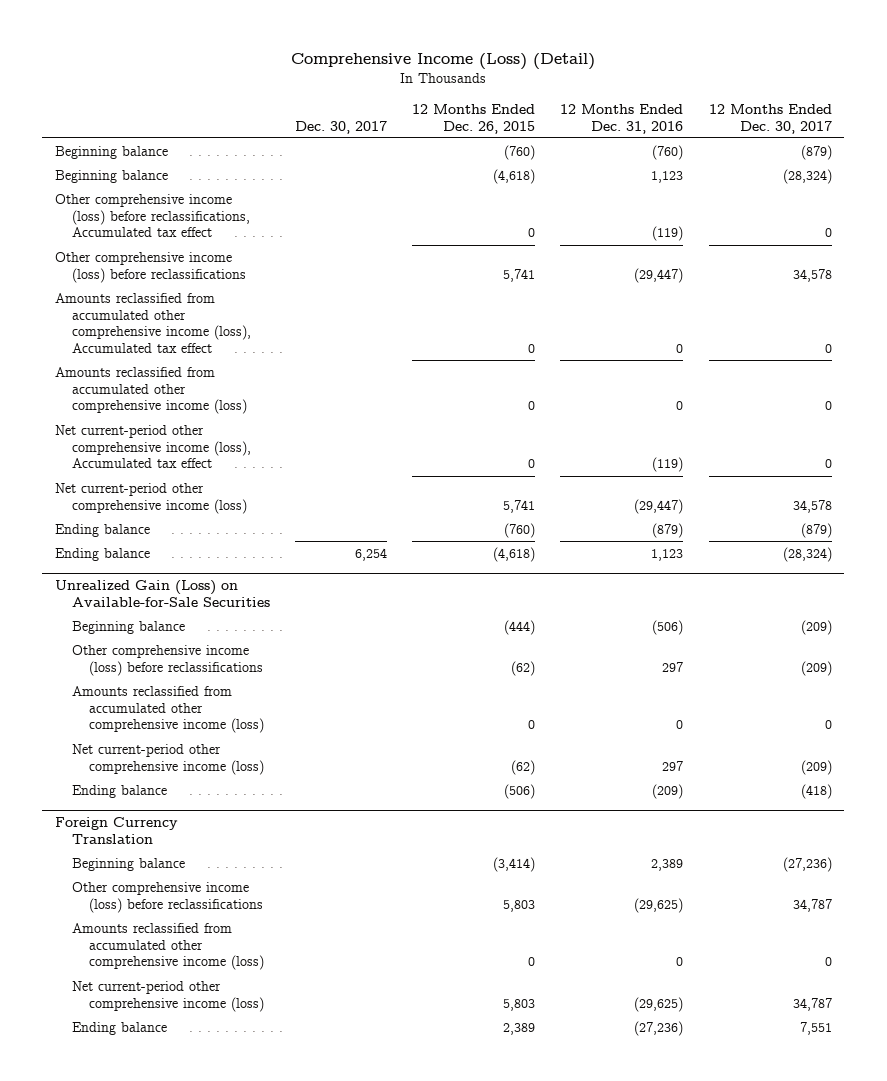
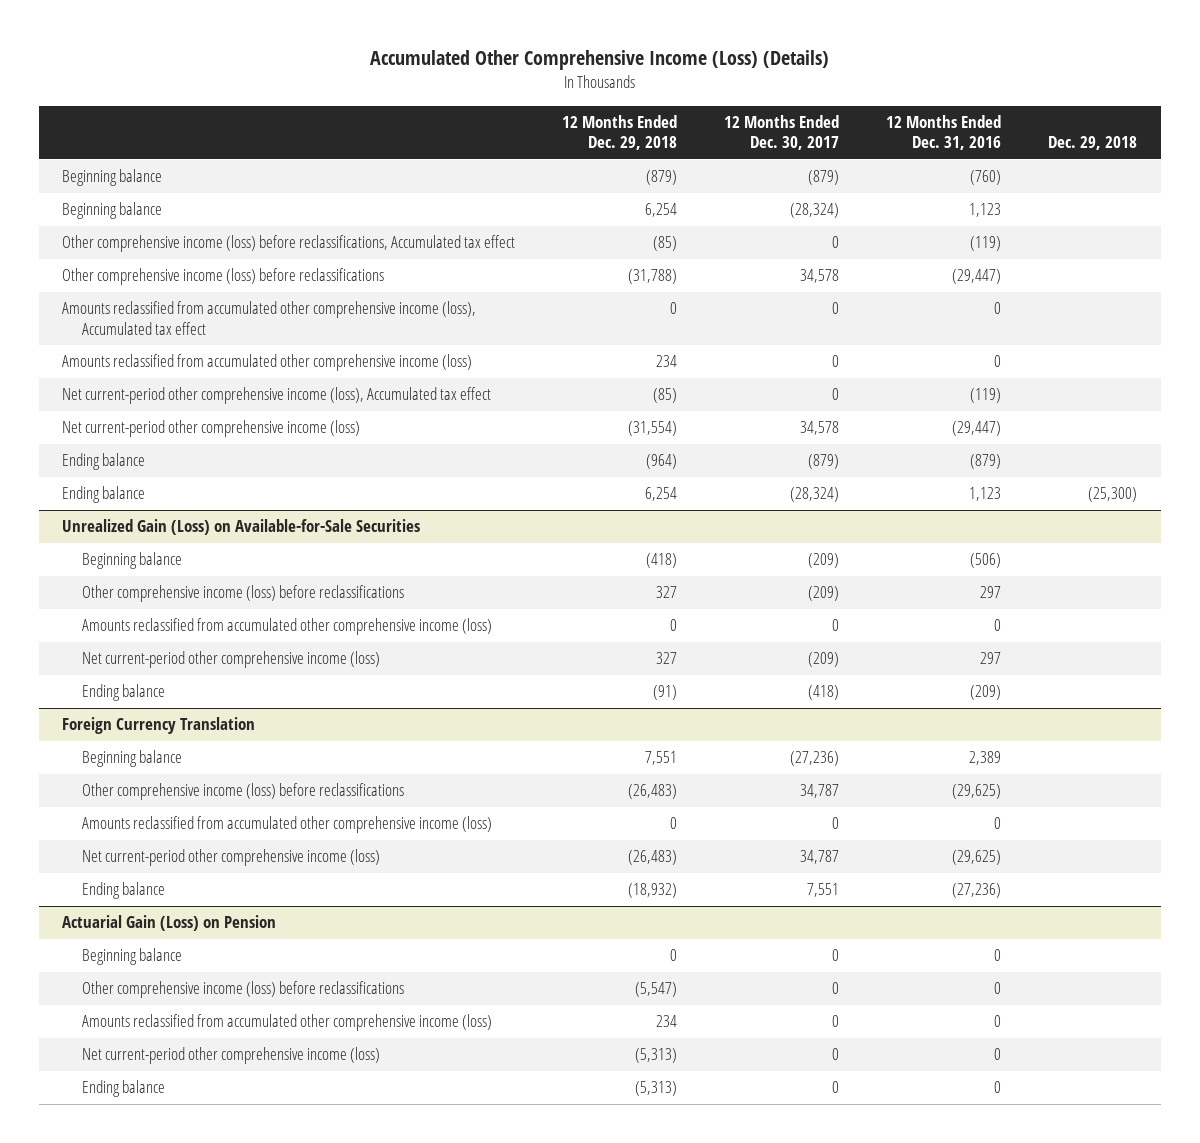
[291,53,596,71] Comprehensive Income (Loss) (Detail) -> [369,50,829,71] Accumulated Other Comprehensive Income (Loss) (Details)
[295,120,388,134] Dec. 30, 2017 -> none
[412,103,536,134] 12 Months Ended Dec. 26, 2015 -> none
none -> [562,115,678,151] 12 Months Ended Dec. 29, 2018
none -> [1048,136,1138,151] Dec. 29, 2018
none -> [62,915,277,932] Actuarial Gain (Loss) on Pension
none -> [81,948,182,966] Beginning balance
none -> [81,981,404,999] Other comprehensive income (loss) before reclassifications
none -> [81,1014,492,1032] Amounts reclassified from accumulated other comprehensive income (loss)
none -> [81,1047,380,1065] Net current-period other comprehensive income (loss)
none -> [81,1080,165,1098] Ending balance

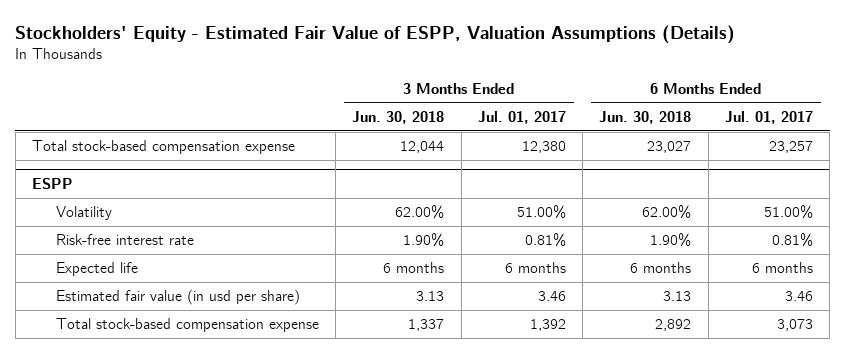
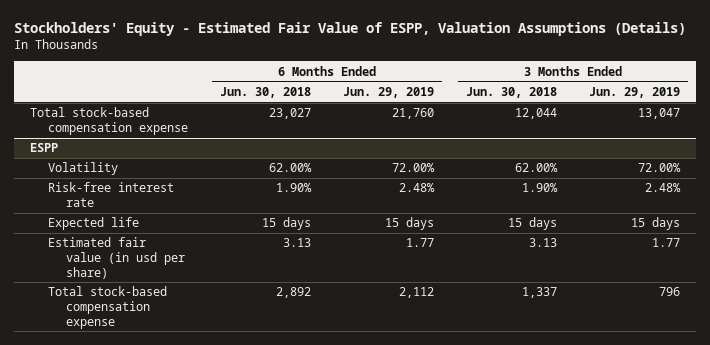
[477,111,566,125] Jul. 01, 2017 -> none
[724,111,813,125] Jul. 01, 2017 -> none
none -> [342,86,434,98] Jun. 29, 2019
none -> [588,86,680,98] Jun. 29, 2019
[383,262,445,274] 6 months -> [507,217,557,231] 15 days
[630,262,692,274] 6 months -> [261,217,311,231] 15 days

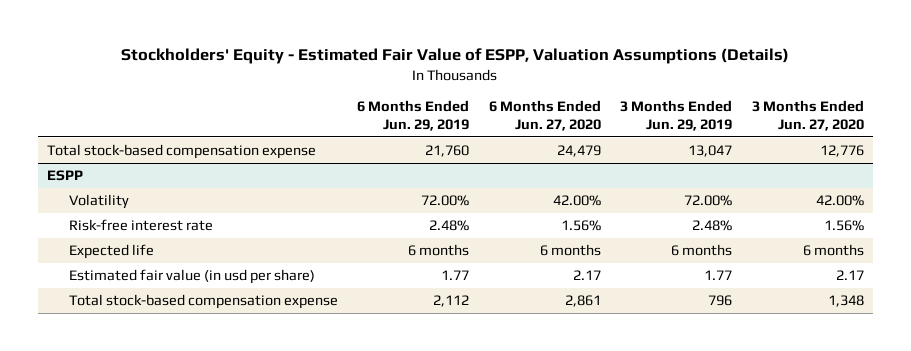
[219,86,311,98] Jun. 30, 2018 -> none
[465,86,557,98] Jun. 30, 2018 -> none
none -> [488,100,601,131] 6 Months Ended Jun. 27, 2020
none -> [751,100,864,131] 3 Months Ended Jun. 27, 2020
[384,217,434,231] 15 days -> [408,244,470,257] 6 months
[630,217,680,231] 15 days -> [671,244,733,257] 6 months

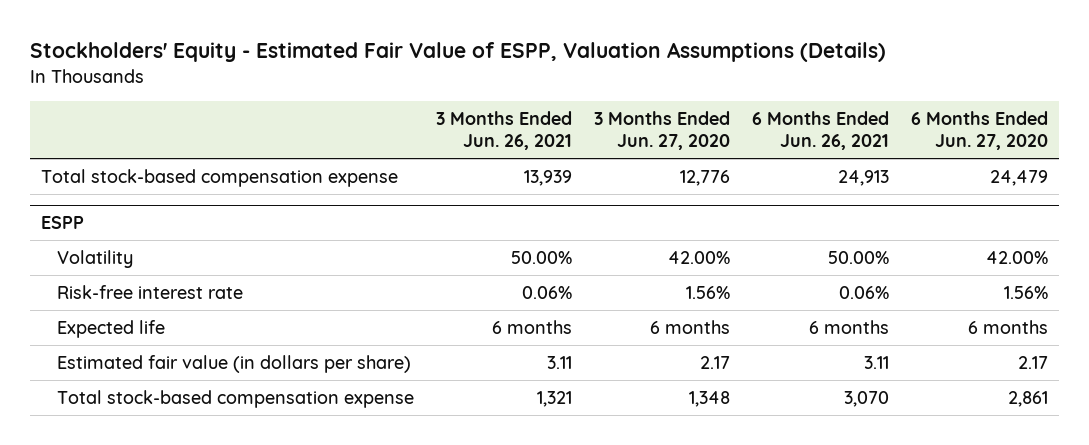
[357,100,470,131] 6 Months Ended Jun. 29, 2019 -> none
[620,100,733,131] 3 Months Ended Jun. 29, 2019 -> none
none -> [436,111,573,151] 3 Months Ended Jun. 26, 2021
none -> [752,111,890,151] 6 Months Ended Jun. 26, 2021
[68,269,315,285] Estimated fair value (in usd per share) -> [57,354,412,373] Estimated fair value (in dollars per share)

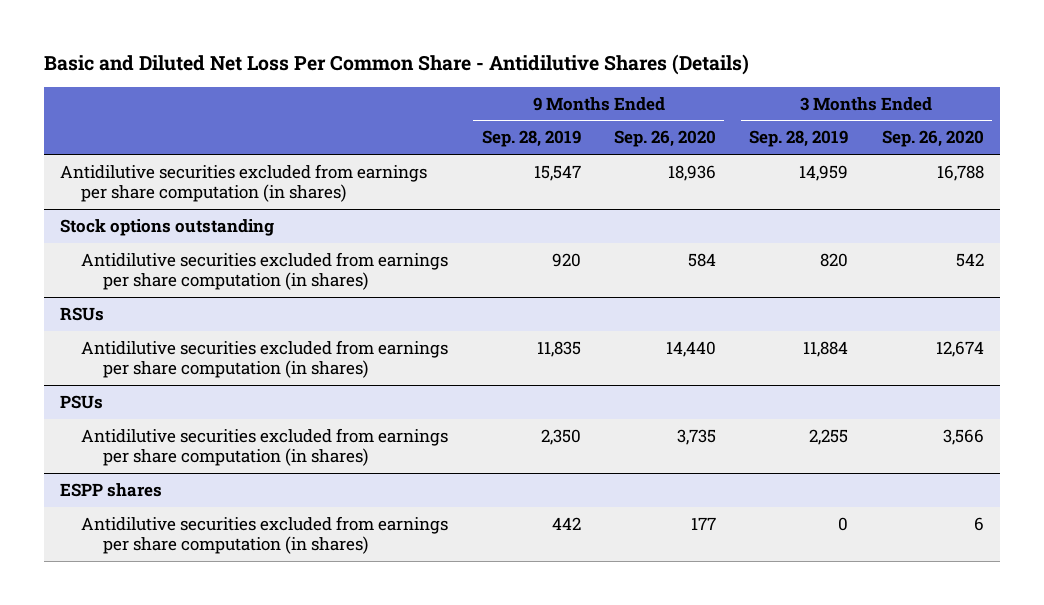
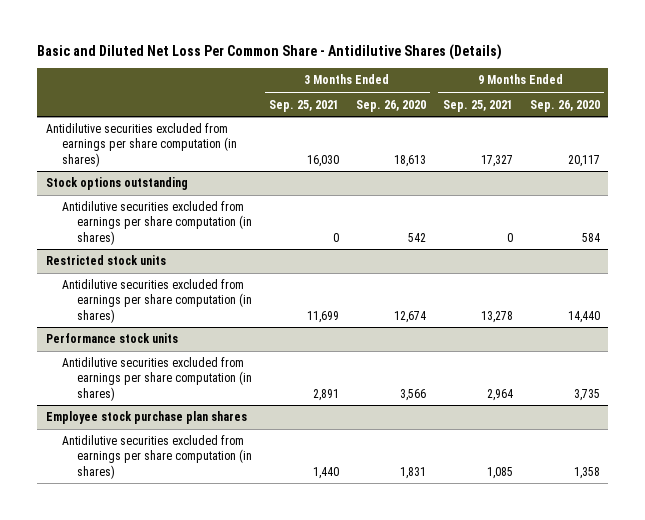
[481,130,581,148] Sep. 28, 2019 -> none
[749,130,849,148] Sep. 28, 2019 -> none
none -> [269,99,340,112] Sep. 25, 2021
none -> [442,99,513,112] Sep. 25, 2021
[668,164,717,181] 18,936 -> [567,154,600,167] 20,117
[936,164,984,181] 16,788 -> [393,154,426,167] 18,613
[60,306,105,321] RSUs -> [45,255,166,266] Restricted stock units
[60,394,104,409] PSUs -> [45,333,178,344] Performance stock units
[60,482,163,497] ESPP shares -> [45,411,247,425] Employee stock purchase plan shares
[691,516,717,530] 177 -> [573,466,600,479] 1,358
[973,516,984,531] 6 -> [399,466,426,479] 1,831

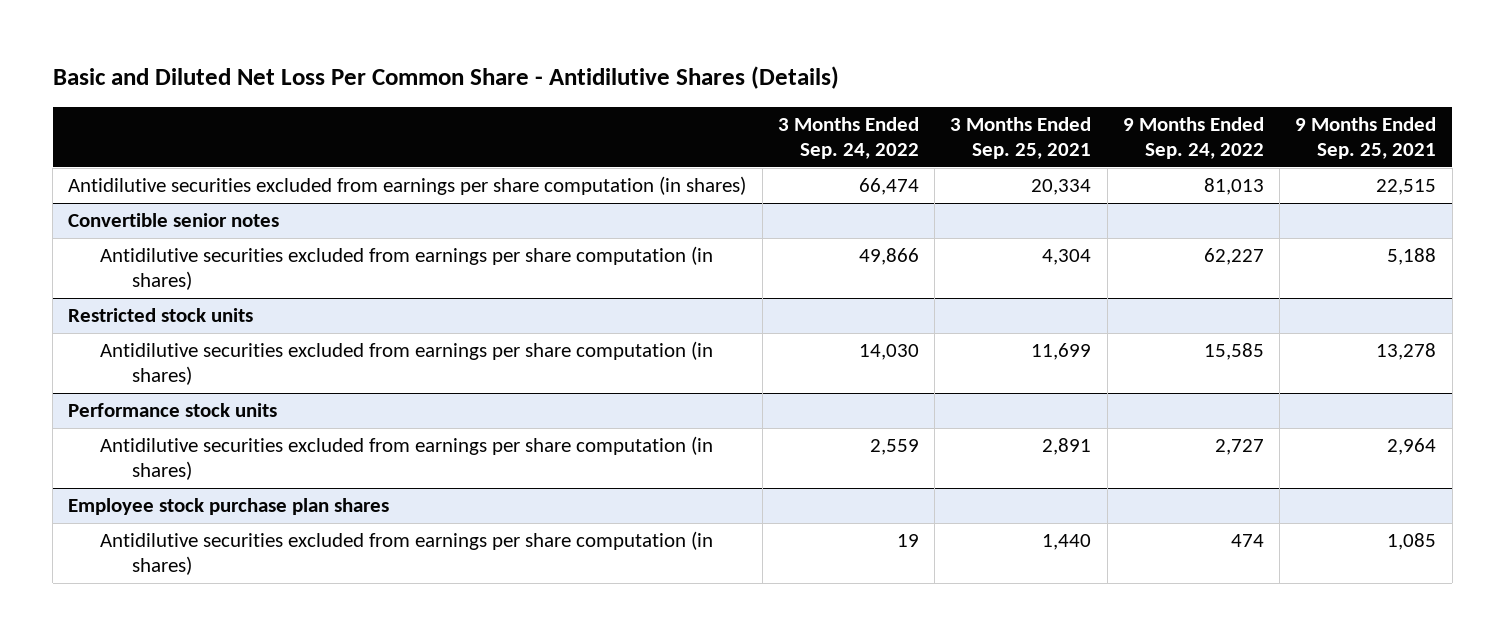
[355,99,426,112] Sep. 26, 2020 -> none
[529,99,600,112] Sep. 26, 2020 -> none
none -> [777,117,919,160] 3 Months Ended Sep. 24, 2022
none -> [1122,117,1264,160] 9 Months Ended Sep. 24, 2022
[45,177,188,191] Stock options outstanding -> none
[307,154,340,167] 16,030 -> [1031,179,1092,196] 20,334
[480,154,513,167] 17,327 -> [1376,179,1437,196] 22,515
none -> [68,213,280,228] Convertible senior notes
[333,232,340,242] 0 -> [1042,249,1092,266] 4,304
[506,232,513,242] 0 -> [1387,248,1437,266] 5,188

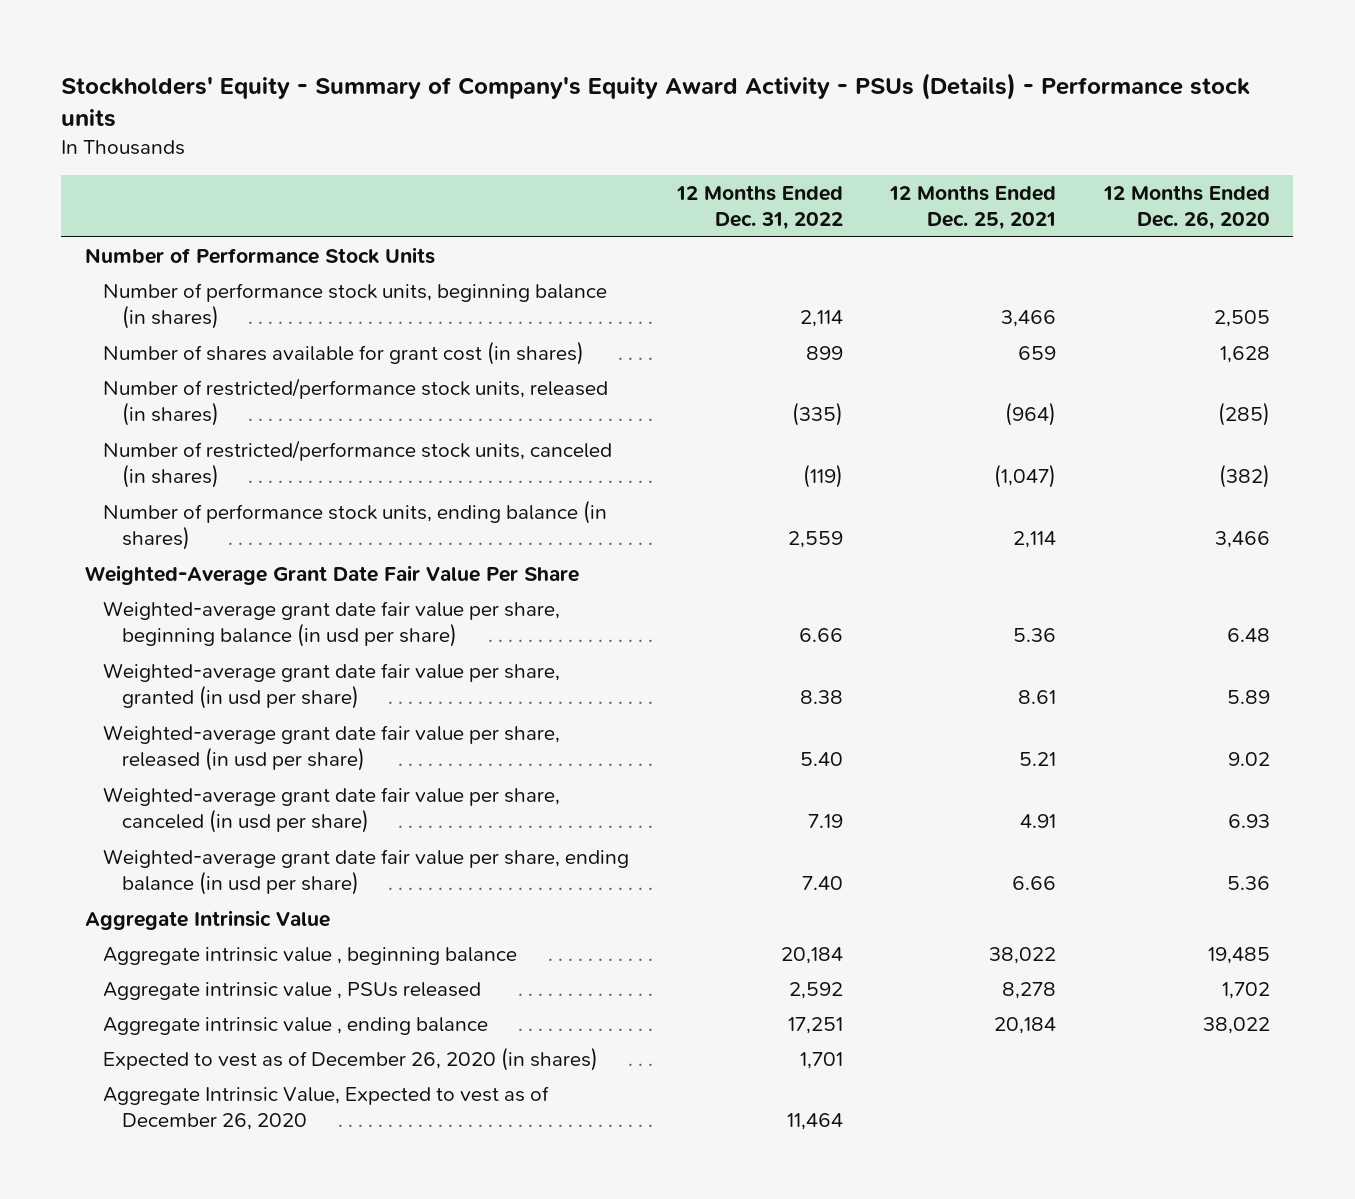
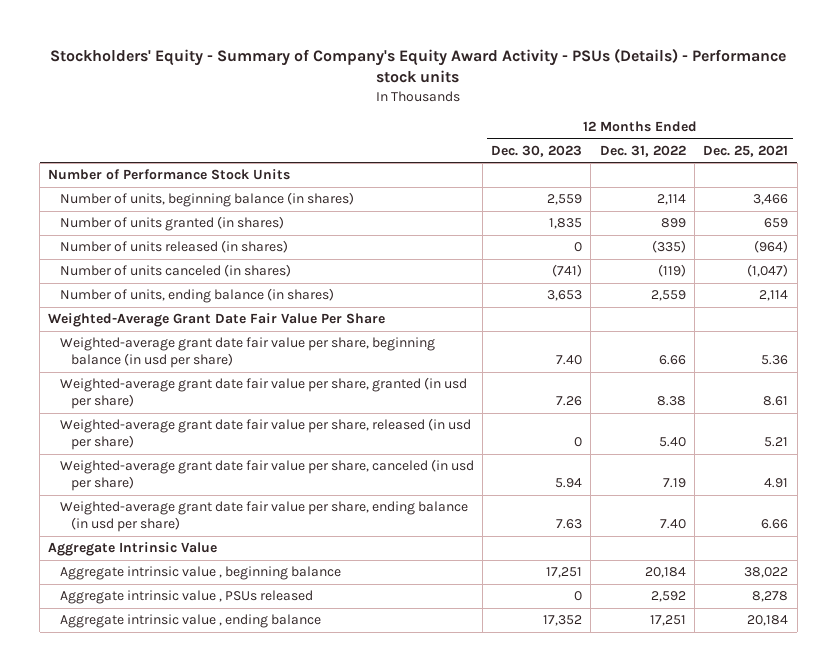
[1102,184,1270,231] 12 Months Ended Dec. 26, 2020 -> none
none -> [491,144,583,157] Dec. 30, 2023
[103,282,608,330] Number of performance stock units, beginning balance (in shares) -> [59,192,354,208] Number of units, beginning balance (in shares)
[103,340,585,365] Number of shares available for grant cost (in shares) -> [59,216,284,232] Number of units granted (in shares)
[103,377,609,427] Number of restricted/performance stock units, released (in shares) -> [59,240,288,254] Number of units released (in shares)
[103,439,613,489] Number of restricted/performance stock units, canceled (in shares) -> [59,264,291,278] Number of units canceled (in shares)
[103,499,608,551] Number of performance stock units, ending balance (in shares) -> [59,288,334,304] Number of units, ending balance (in shares)
[103,1046,599,1071] Expected to vest as of December 26, 2020 (in shares) -> none
[103,1085,550,1131] Aggregate Intrinsic Value, Expected to vest as of December 26, 2020 -> none

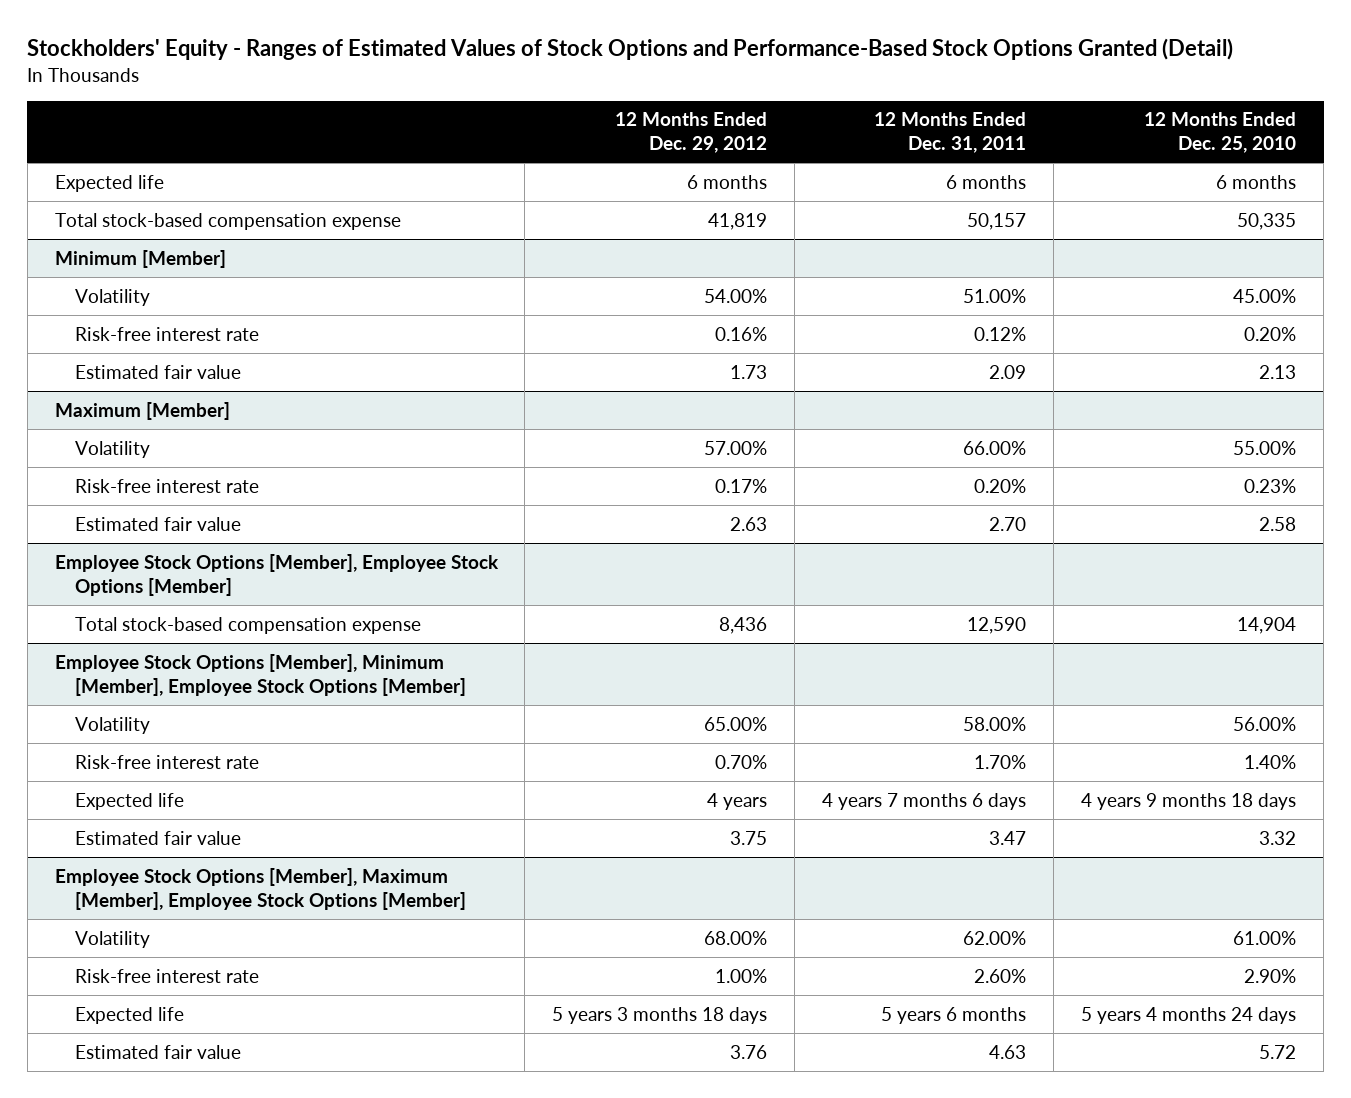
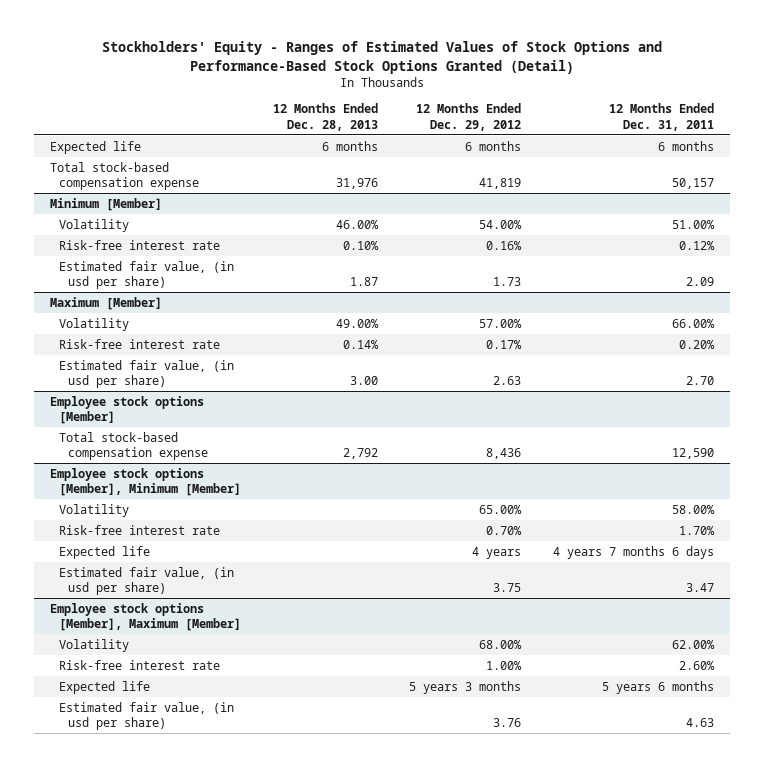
[1144,112,1297,154] 12 Months Ended Dec. 25, 2010 -> none
none -> [272,103,378,131] 12 Months Ended Dec. 28, 2013
[75,364,242,379] Estimated fair value -> [58,260,234,290] Estimated fair value, (in usd per share)
[75,516,242,531] Estimated fair value -> [58,359,234,389] Estimated fair value, (in usd per share)
[54,553,499,596] Employee Stock Options [Member], Employee Stock Options [Member] -> [49,395,204,425] Employee stock options [Member]
[54,653,467,696] Employee Stock Options [Member], Minimum [Member], Employee Stock Options [Member] -> [49,467,241,497] Employee stock options [Member], Minimum [Member]
[75,830,242,845] Estimated fair value -> [58,566,234,596] Estimated fair value, (in usd per share)
[54,867,467,910] Employee Stock Options [Member], Maximum [Member], Employee Stock Options [Member] -> [49,602,241,632] Employee stock options [Member], Maximum [Member]
[552,1006,768,1024] 5 years 3 months 18 days -> [409,680,522,694] 5 years 3 months
[75,1044,242,1059] Estimated fair value -> [58,701,234,731] Estimated fair value, (in usd per share)

